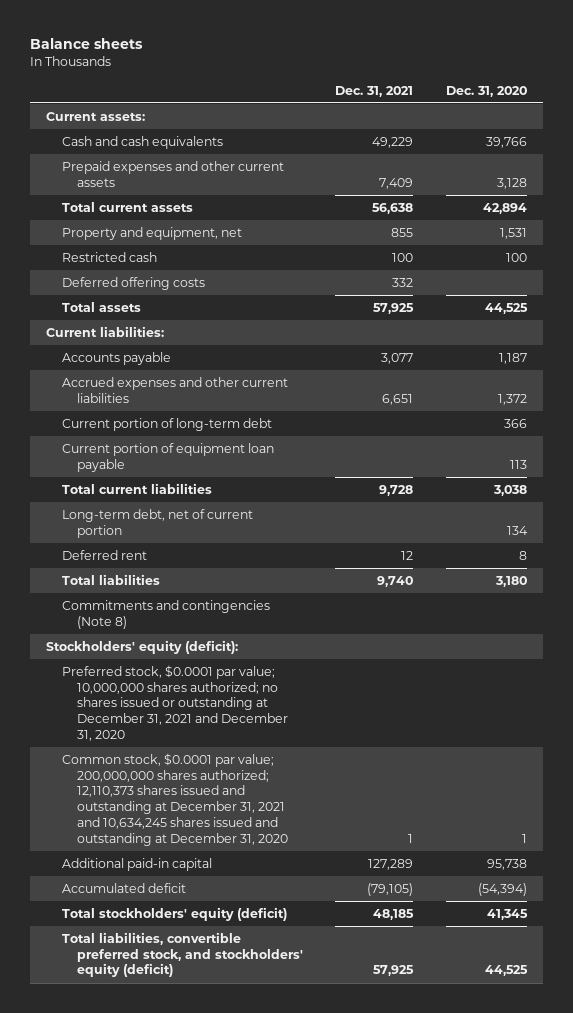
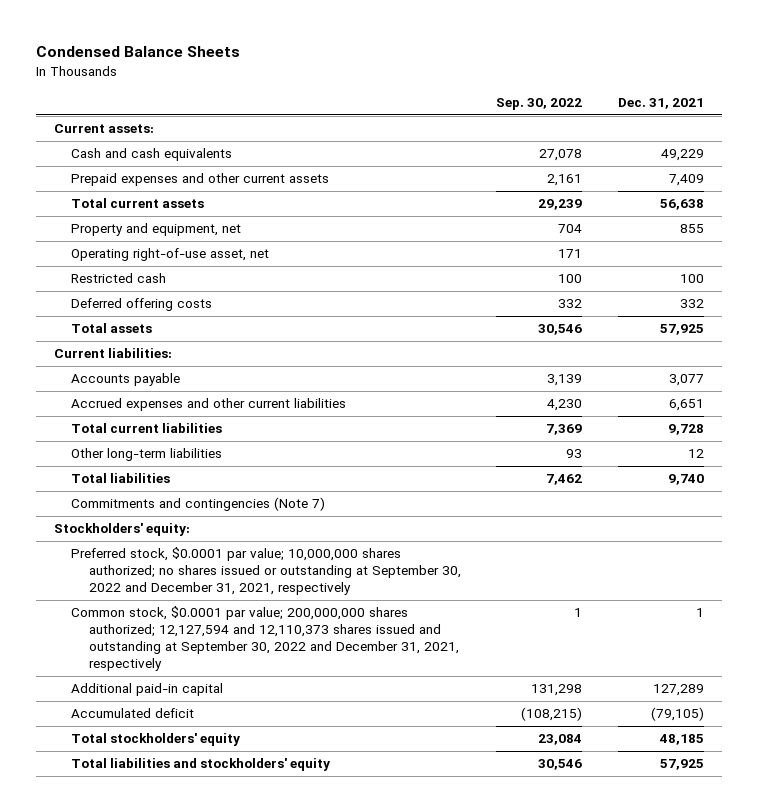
[30,38,144,50] Balance sheets -> [36,46,241,58] Condensed Balance Sheets
[445,85,527,97] Dec. 31, 2020 -> none
none -> [496,97,583,110] Sep. 30, 2022
none -> [71,248,270,262] Operating right-of-use asset, net
[61,417,272,431] Current portion of long-term debt -> none
[61,442,274,472] Current portion of equipment loan payable -> none
[61,508,253,538] Long-term debt, net of current portion -> none
[61,549,147,560] Deferred rent -> none
none -> [71,448,223,462] Other long-term liabilities
[61,599,270,629] Commitments and contingencies (Note 8) -> [71,497,326,512] Commitments and contingencies (Note 7)
[46,639,239,654] Stockholders' equity (deficit): -> [54,523,191,537] Stockholders' equity:
[61,664,288,741] Preferred stock, $0.0001 par value; 10,000,000 shares authorized; no shares issued or outstanding at December 31, 2021 and December 31, 2020 -> [71,547,461,596] Preferred stock, $0.0001 par value; 10,000,000 shares authorized; no shares issued or outstanding at September 30, 2022 and December 31, 2021, respectively
[61,752,288,846] Common stock, $0.0001 par value; 200,000,000 shares authorized; 12,110,373 shares issued and outstanding at December 31, 2021 and 10,634,245 shares issued and outstanding at December 31, 2020 -> [71,606,459,672] Common stock, $0.0001 par value; 200,000,000 shares authorized; 12,127,594 and 12,110,373 shares issued and outstanding at September 30, 2022 and December 31, 2021, respectively
[61,906,287,921] Total stockholders' equity (deficit) -> [71,733,241,747] Total stockholders' equity
[61,931,303,978] Total liabilities, convertible preferred stock, and stockholders' equity (deficit) -> [71,758,331,772] Total liabilities and stockholders' equity

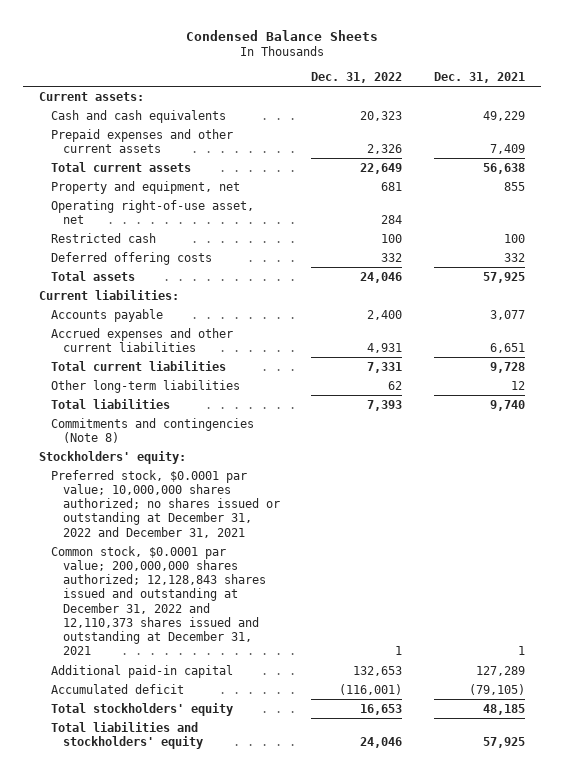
[496,97,583,110] Sep. 30, 2022 -> none
none -> [311,72,403,84] Dec. 31, 2022
[71,497,326,512] Commitments and contingencies (Note 7) -> [50,417,254,443] Commitments and contingencies (Note 8)
[71,547,461,596] Preferred stock, $0.0001 par value; 10,000,000 shares authorized; no shares issued or outstanding at September 30, 2022 and December 31, 2021, respectively -> [50,469,280,538] Preferred stock, $0.0001 par value; 10,000,000 shares authorized; no shares issued or outstanding at December 31, 2022 and December 31, 2021
[71,606,459,672] Common stock, $0.0001 par value; 200,000,000 shares authorized; 12,127,594 and 12,110,373 shares issued and outstanding at September 30, 2022 and December 31, 2021, respectively -> [50,545,266,656] Common stock, $0.0001 par value; 200,000,000 shares authorized; 12,128,843 shares issued and outstanding at December 31, 2022 and 12,110,373 shares issued and outstanding at December 31, 2021

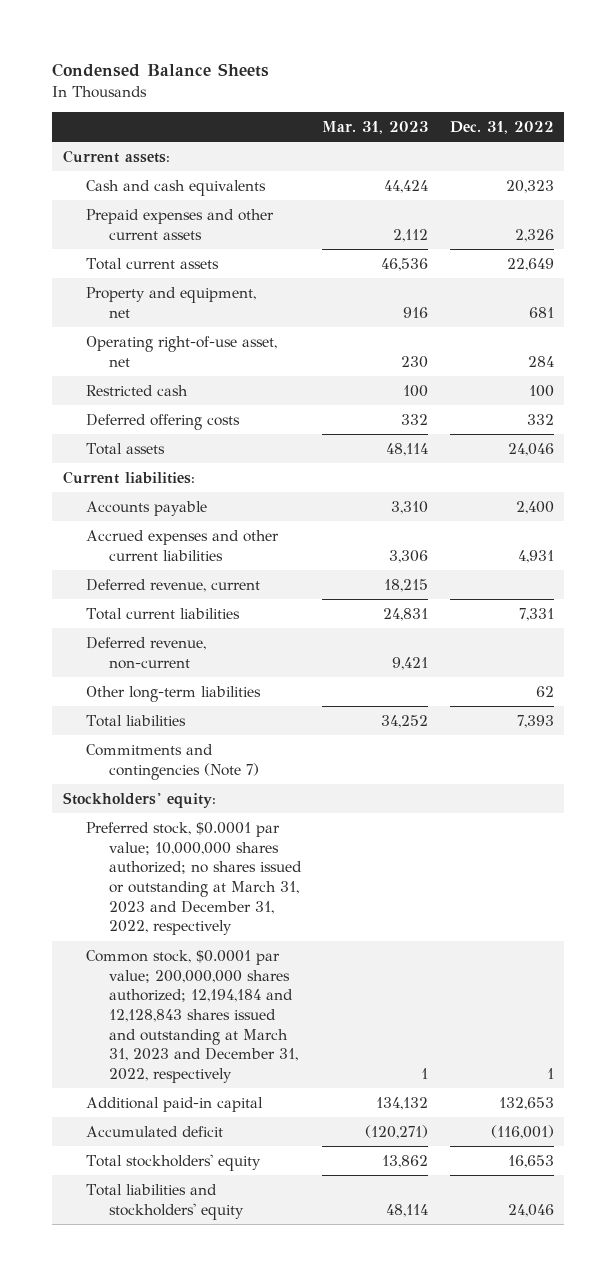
[433,72,525,84] Dec. 31, 2021 -> none
none -> [322,121,429,135] Mar. 31, 2023
none -> [85,579,260,593] Deferred revenue, current
none -> [85,637,206,669] Deferred revenue, non-current
[50,417,254,443] Commitments and contingencies (Note 8) -> [85,744,260,780] Commitments and contingencies (Note 7)
[50,469,280,538] Preferred stock, $0.0001 par value; 10,000,000 shares authorized; no shares issued or outstanding at December 31, 2022 and December 31, 2021 -> [85,822,303,936] Preferred stock, $0.0001 par value; 10,000,000 shares authorized; no shares issued or outstanding at March 31, 2023 and December 31, 2022, respectively
[50,545,266,656] Common stock, $0.0001 par value; 200,000,000 shares authorized; 12,128,843 shares issued and outstanding at December 31, 2022 and 12,110,373 shares issued and outstanding at December 31, 2021 -> [85,950,299,1084] Common stock, $0.0001 par value; 200,000,000 shares authorized; 12,194,184 and 12,128,843 shares issued and outstanding at March 31, 2023 and December 31, 2022, respectively

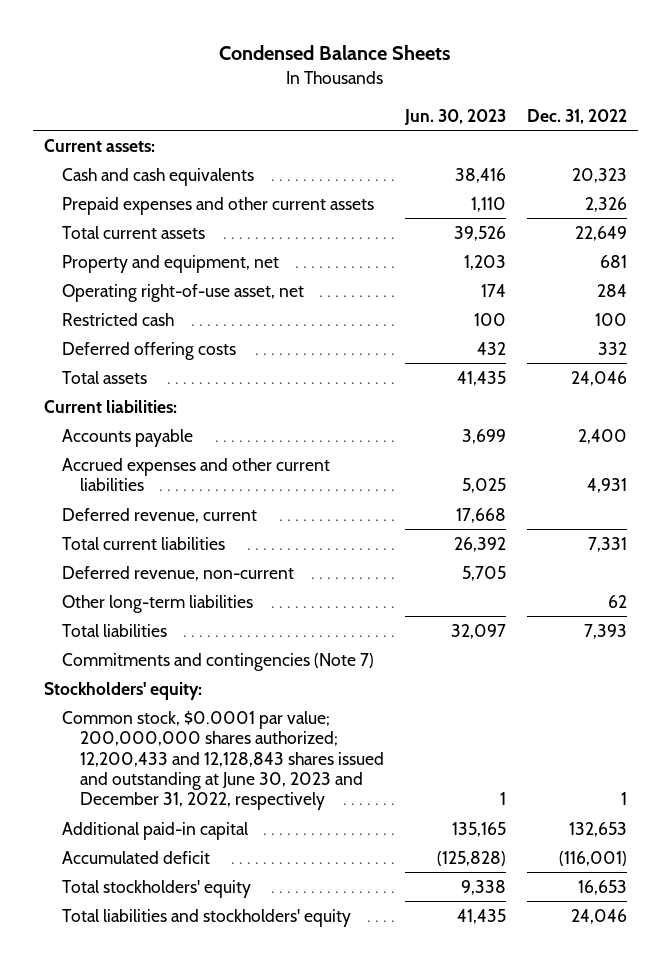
[322,121,429,135] Mar. 31, 2023 -> none
none -> [404,108,507,125] Jun. 30, 2023
[85,822,303,936] Preferred stock, $0.0001 par value; 10,000,000 shares authorized; no shares issued or outstanding at March 31, 2023 and December 31, 2022, respectively -> none
[85,950,299,1084] Common stock, $0.0001 par value; 200,000,000 shares authorized; 12,194,184 and 12,128,843 shares issued and outstanding at March 31, 2023 and December 31, 2022, respectively -> [62,710,385,811] Common stock, $0.0001 par value; 200,000,000 shares authorized; 12,200,433 and 12,128,843 shares issued and outstanding at June 30, 2023 and December 31, 2022, respectively

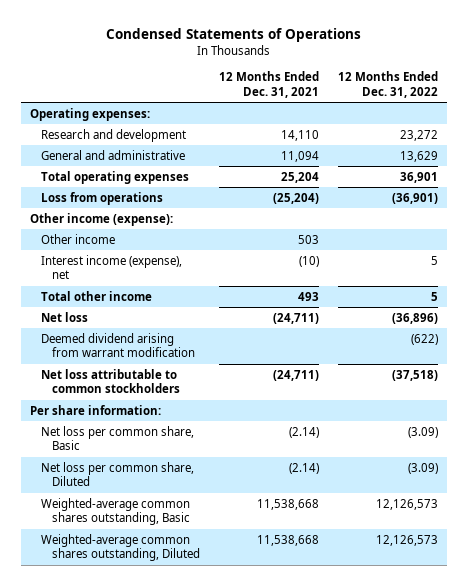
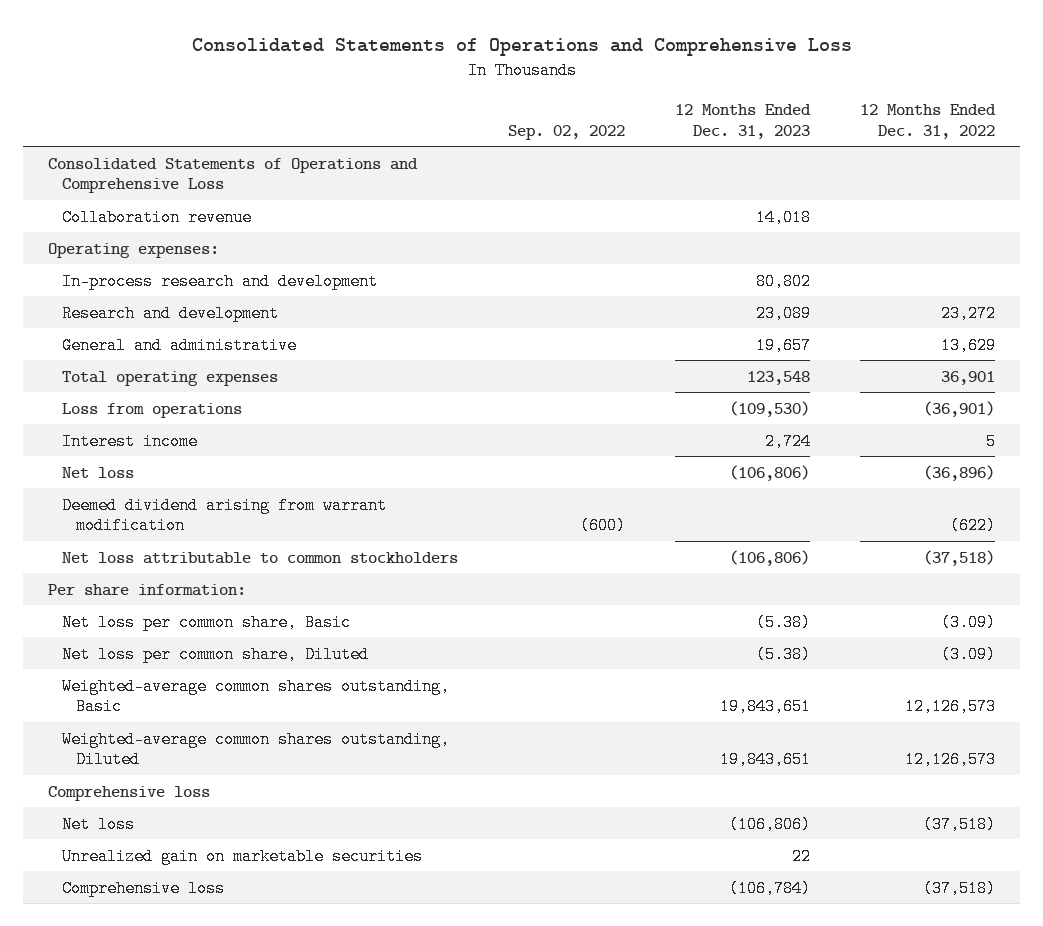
[106,27,362,42] Condensed Statements of Operations -> [191,38,852,57] Consolidated Statements of Operations and Comprehensive Loss
[219,71,320,98] 12 Months Ended Dec. 31, 2021 -> none
none -> [508,124,626,140] Sep. 02, 2022
none -> [675,103,812,139] 12 Months Ended Dec. 31, 2023
none -> [48,157,419,194] Consolidated Statements of Operations and Comprehensive Loss
none -> [62,208,253,226] Collaboration revenue
none -> [62,272,379,290] In-process research and development
[30,212,174,226] Other income (expense): -> none
[41,233,116,244] Other income -> none
[41,290,153,301] Total other income -> none
[41,254,183,280] Interest income (expense), net -> [62,432,199,450] Interest income
none -> [48,785,211,801] Comprehensive loss
none -> [62,815,136,833] Net loss
none -> [62,847,424,865] Unrealized gain on marketable securities
none -> [62,879,226,897] Comprehensive loss

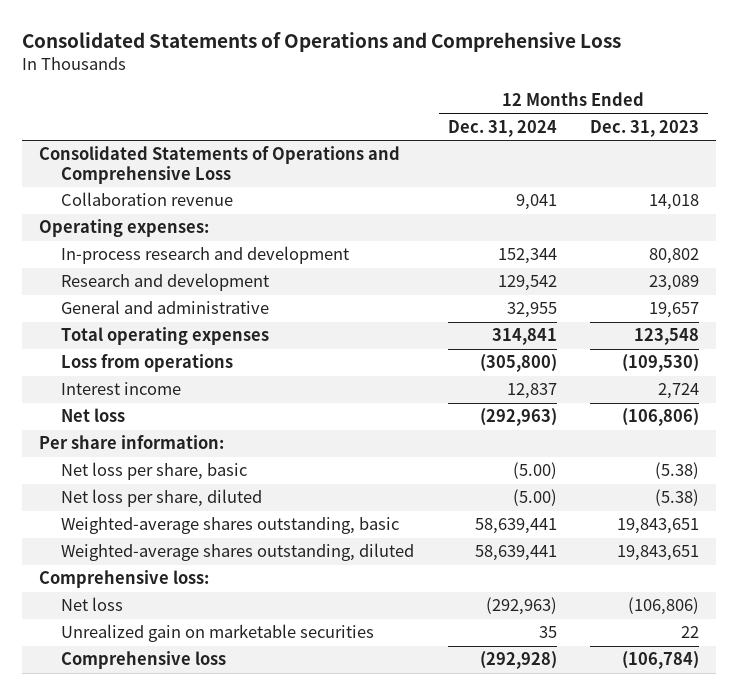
[508,124,626,140] Sep. 02, 2022 -> none
[860,103,997,139] 12 Months Ended Dec. 31, 2022 -> none
none -> [447,119,557,137] Dec. 31, 2024
[62,496,388,535] Deemed dividend arising from warrant modification -> none
[62,551,459,564] Net loss attributable to common stockholders -> none
[62,613,352,631] Net loss per common share, Basic -> [61,462,248,481] Net loss per share, basic
[62,645,370,663] Net loss per common share, Diluted -> [61,489,263,508] Net loss per share, diluted
[62,677,451,716] Weighted-average common shares outstanding, Basic -> [61,517,400,535] Weighted-average shares outstanding, basic
[62,730,451,769] Weighted-average common shares outstanding, Diluted -> [61,543,415,562] Weighted-average shares outstanding, diluted
[48,785,211,801] Comprehensive loss -> [39,570,210,589] Comprehensive loss:

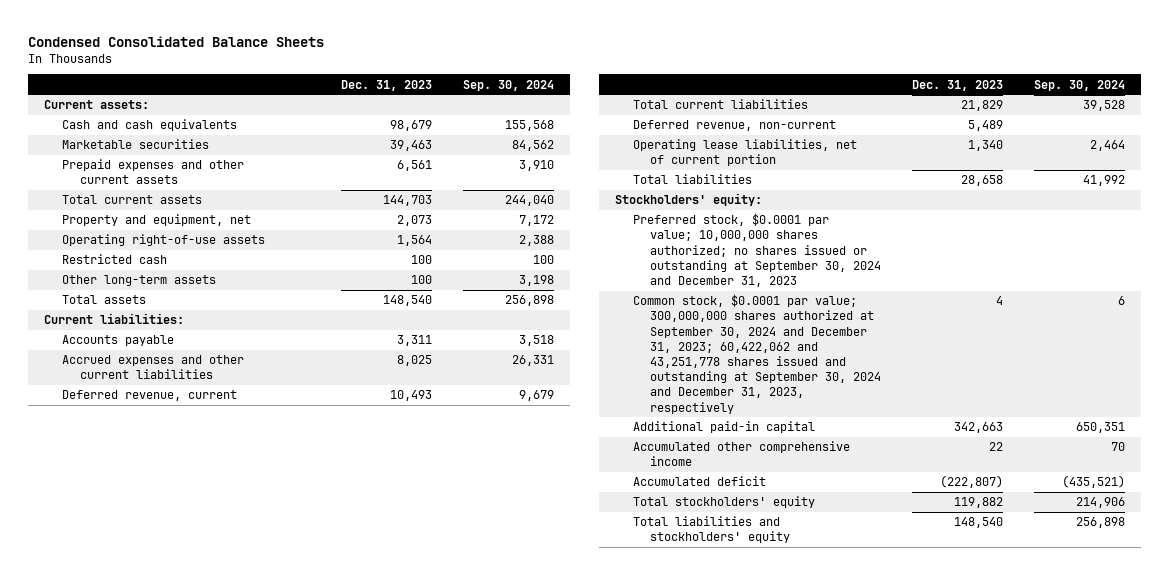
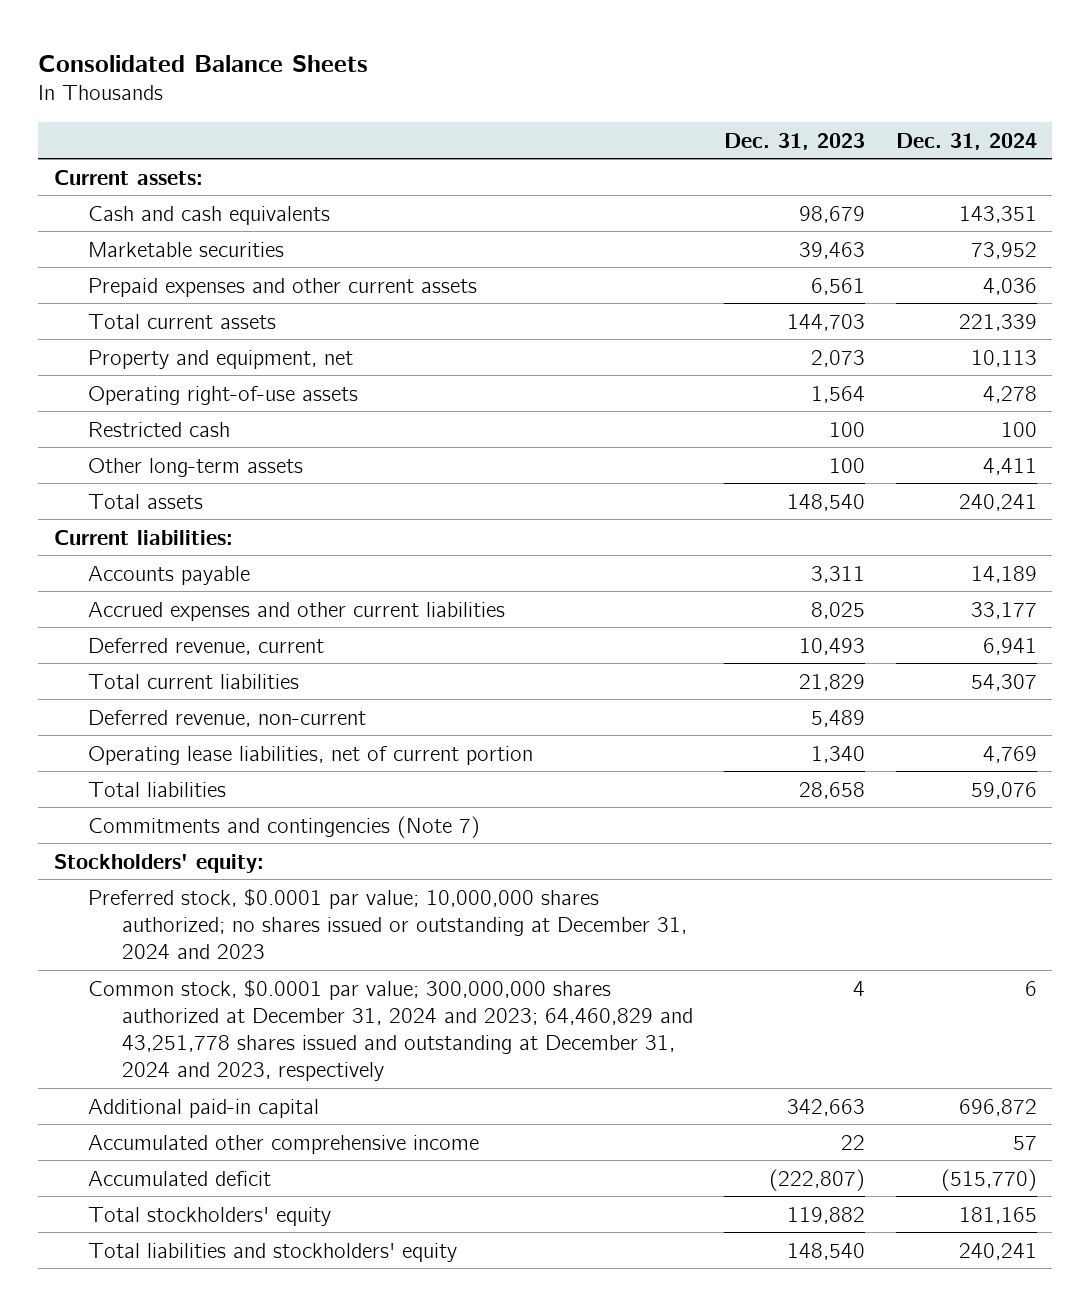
[28,35,325,47] Condensed Consolidated Balance Sheets -> [38,54,369,72] Consolidated Balance Sheets
[463,79,555,91] Sep. 30, 2024 -> none
none -> [895,132,1037,150] Dec. 31, 2024
none -> [87,815,480,838] Commitments and contingencies (Note 7)
[632,213,882,288] Preferred stock, $0.0001 par value; 10,000,000 shares authorized; no shares issued or outstanding at September 30, 2024 and December 31, 2023 -> [87,887,687,959] Preferred stock, $0.0001 par value; 10,000,000 shares authorized; no shares issued or outstanding at December 31, 2024 and 2023
[632,294,882,414] Common stock, $0.0001 par value; 300,000,000 shares authorized at September 30, 2024 and December 31, 2023; 60,422,062 and 43,251,778 shares issued and outstanding at September 30, 2024 and December 31, 2023, respectively -> [87,978,693,1082] Common stock, $0.0001 par value; 300,000,000 shares authorized at December 31, 2024 and 2023; 64,460,829 and 43,251,778 shares issued and outstanding at December 31, 2024 and 2023, respectively

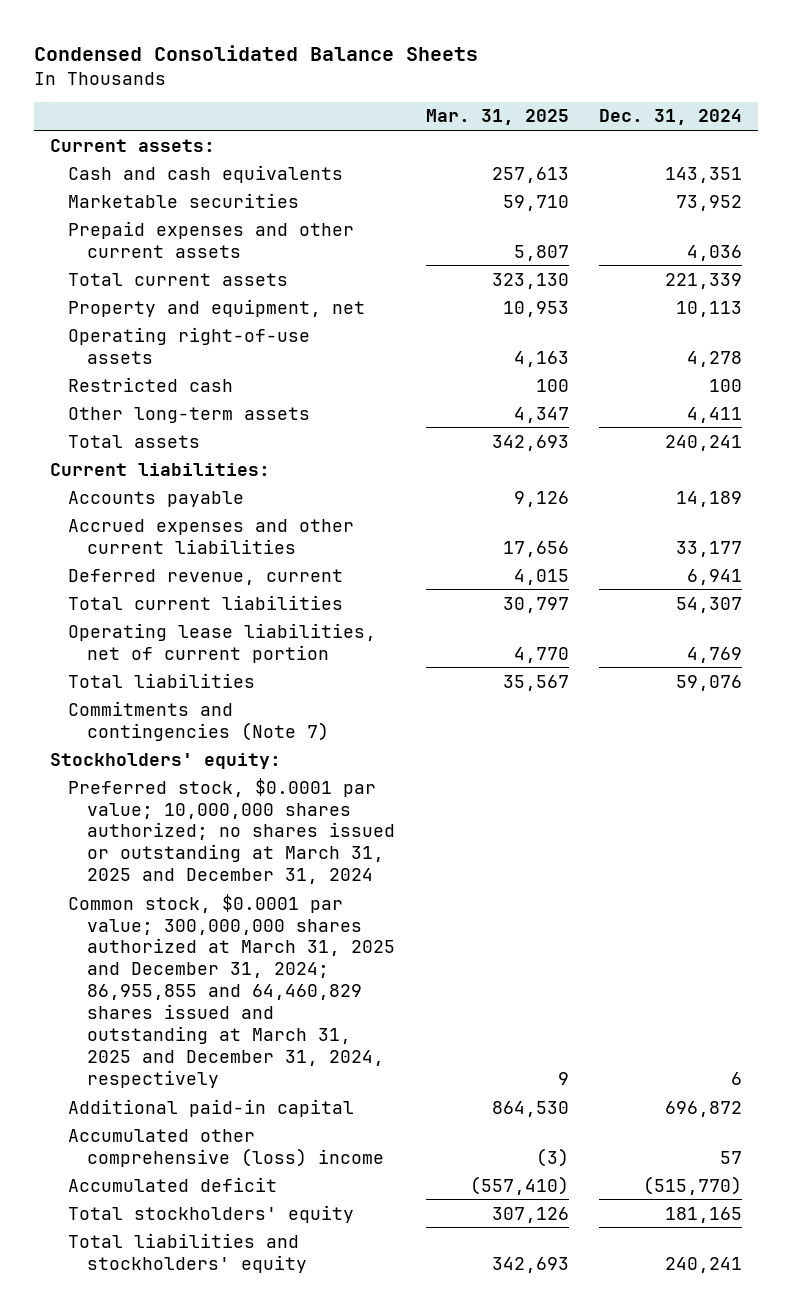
[38,54,369,72] Consolidated Balance Sheets -> [34,45,479,62] Condensed Consolidated Balance Sheets
[723,132,865,150] Dec. 31, 2023 -> none
none -> [425,109,569,126] Mar. 31, 2025
[87,709,366,727] Deferred revenue, non-current -> none
[87,887,687,959] Preferred stock, $0.0001 par value; 10,000,000 shares authorized; no shares issued or outstanding at December 31, 2024 and 2023 -> [68,777,396,885] Preferred stock, $0.0001 par value; 10,000,000 shares authorized; no shares issued or outstanding at March 31, 2025 and December 31, 2024
[87,978,693,1082] Common stock, $0.0001 par value; 300,000,000 shares authorized at December 31, 2024 and 2023; 64,460,829 and 43,251,778 shares issued and outstanding at December 31, 2024 and 2023, respectively -> [68,893,396,1089] Common stock, $0.0001 par value; 300,000,000 shares authorized at March 31, 2025 and December 31, 2024; 86,955,855 and 64,460,829 shares issued and outstanding at March 31, 2025 and December 31, 2024, respectively
[87,1134,479,1154] Accumulated other comprehensive income -> [68,1128,385,1167] Accumulated other comprehensive (loss) income

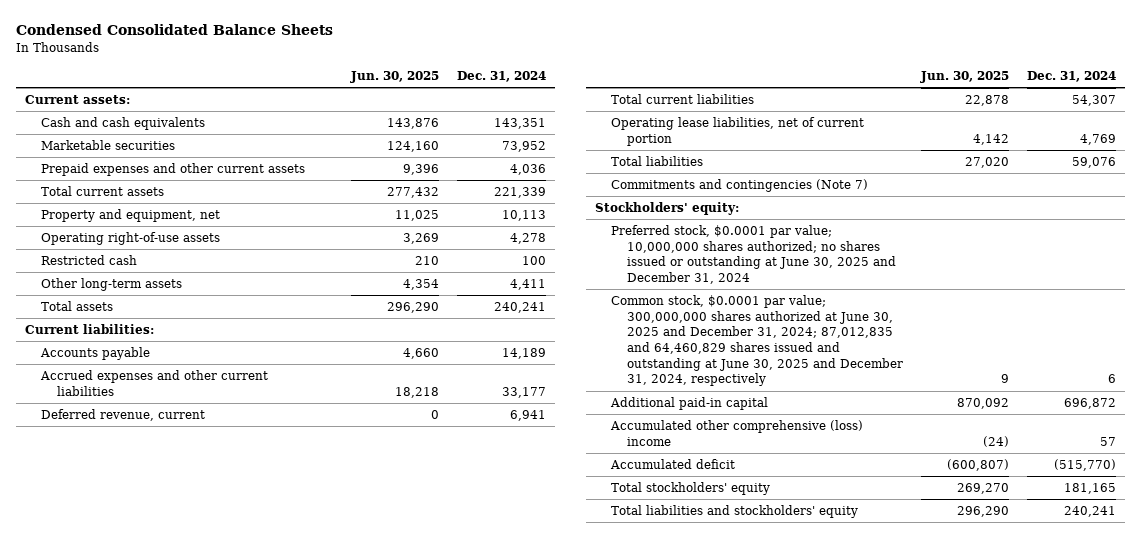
[425,109,569,126] Mar. 31, 2025 -> none
none -> [350,70,440,83] Jun. 30, 2025
[68,777,396,885] Preferred stock, $0.0001 par value; 10,000,000 shares authorized; no shares issued or outstanding at March 31, 2025 and December 31, 2024 -> [610,225,896,285] Preferred stock, $0.0001 par value; 10,000,000 shares authorized; no shares issued or outstanding at June 30, 2025 and December 31, 2024
[68,893,396,1089] Common stock, $0.0001 par value; 300,000,000 shares authorized at March 31, 2025 and December 31, 2024; 86,955,855 and 64,460,829 shares issued and outstanding at March 31, 2025 and December 31, 2024, respectively -> [610,295,903,387] Common stock, $0.0001 par value; 300,000,000 shares authorized at June 30, 2025 and December 31, 2024; 87,012,835 and 64,460,829 shares issued and outstanding at June 30, 2025 and December 31, 2024, respectively

